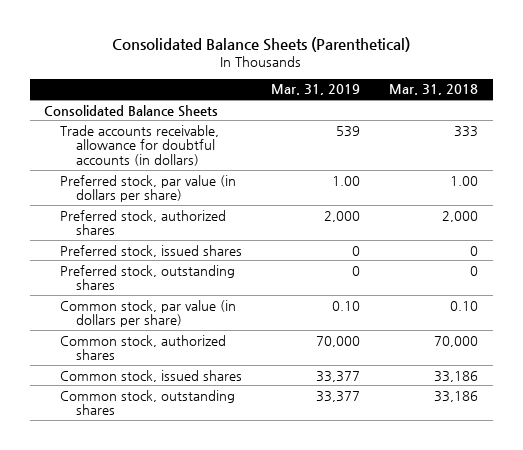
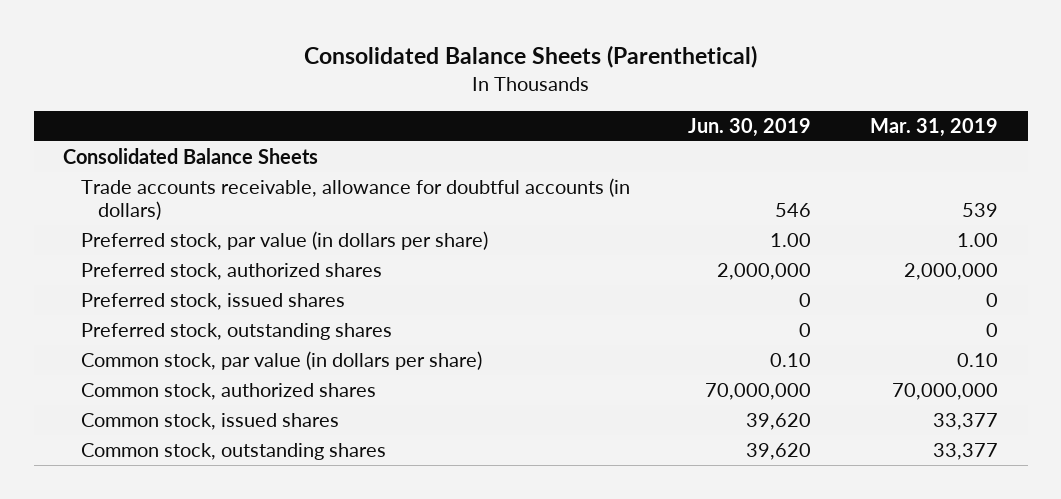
[389,84,479,96] Mar. 31, 2018 -> none
none -> [688,117,812,137] Jun. 30, 2019
[324,210,361,222] 2,000 -> [904,262,999,280] 2,000,000
[316,335,361,347] 70,000 -> [892,382,999,400] 70,000,000

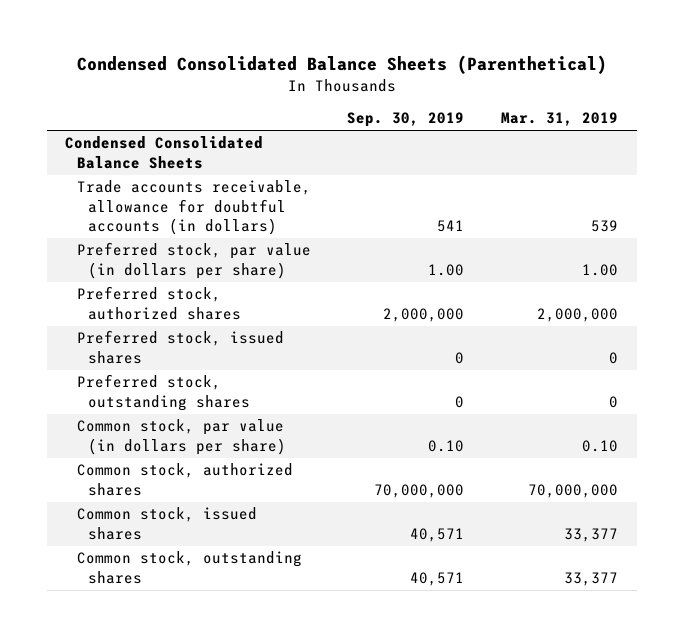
[303,45,757,69] Consolidated Balance Sheets (Parenthetical) -> [76,55,607,75] Condensed Consolidated Balance Sheets (Parenthetical)
[688,117,812,137] Jun. 30, 2019 -> none
none -> [347,112,465,128] Sep. 30, 2019
[63,147,319,164] Consolidated Balance Sheets -> [65,136,264,169] Condensed Consolidated Balance Sheets

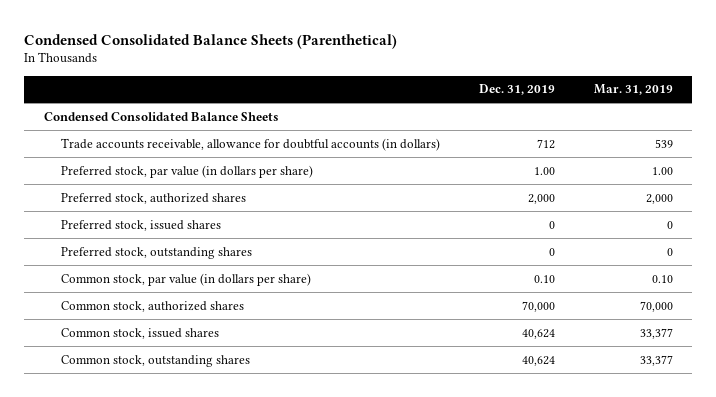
[347,112,465,128] Sep. 30, 2019 -> none
none -> [478,84,555,96] Dec. 31, 2019
[537,307,619,322] 2,000,000 -> [645,193,673,204] 2,000
[528,483,619,498] 70,000,000 -> [639,300,673,312] 70,000

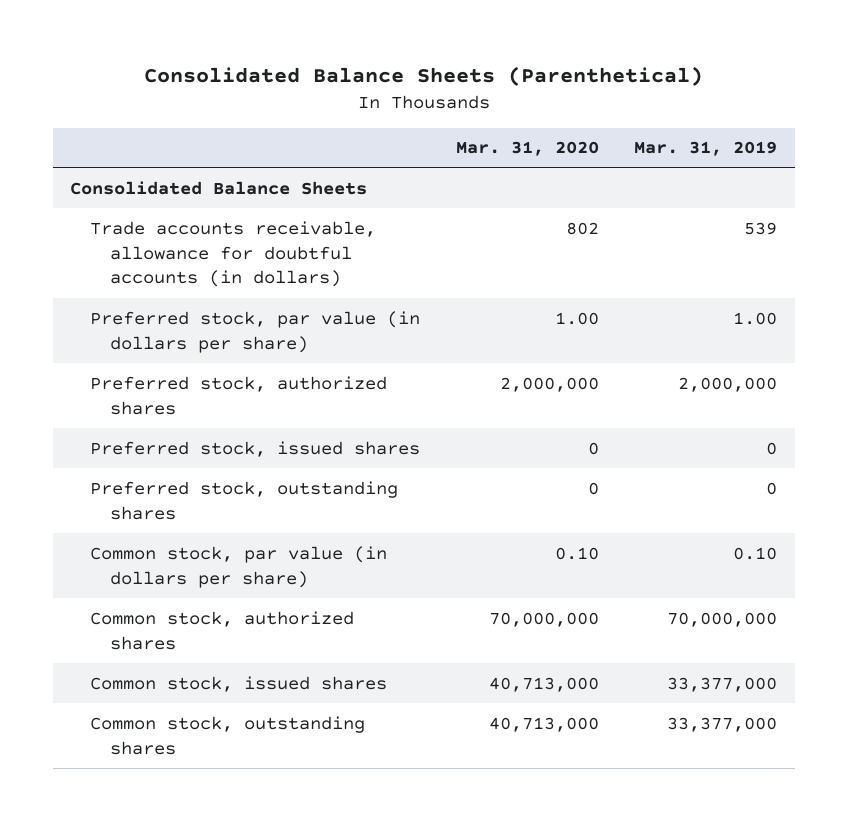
[24,33,398,49] Condensed Consolidated Balance Sheets (Parenthetical) -> [143,66,703,87] Consolidated Balance Sheets (Parenthetical)
[478,84,555,96] Dec. 31, 2019 -> none
none -> [455,141,599,157] Mar. 31, 2020
[43,111,279,121] Condensed Consolidated Balance Sheets -> [70,180,368,195] Consolidated Balance Sheets
[645,193,673,204] 2,000 -> [678,376,778,392] 2,000,000
[639,300,673,312] 70,000 -> [667,611,778,627] 70,000,000
[639,327,673,339] 33,377 -> [667,676,778,692] 33,377,000
[639,354,673,366] 33,377 -> [667,716,778,732] 33,377,000

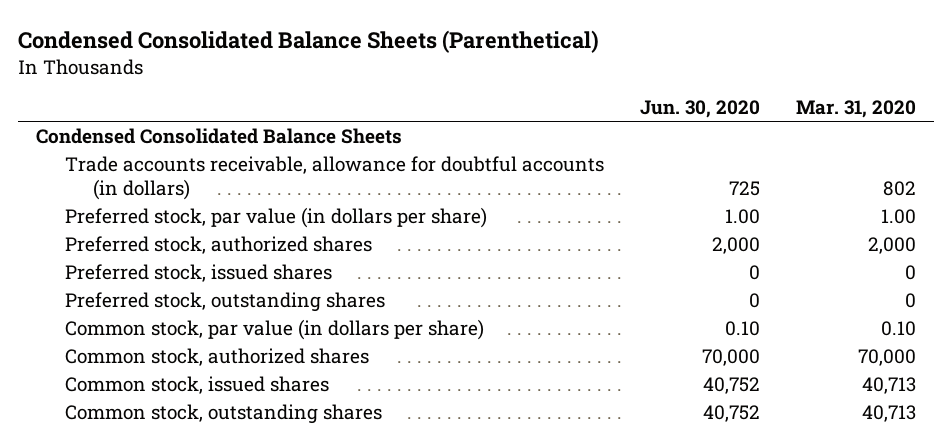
[143,66,703,87] Consolidated Balance Sheets (Parenthetical) -> [18,29,600,53] Condensed Consolidated Balance Sheets (Parenthetical)
[634,141,778,157] Mar. 31, 2019 -> none
none -> [639,100,760,119] Jun. 30, 2020
[70,180,368,195] Consolidated Balance Sheets -> [36,128,403,145] Condensed Consolidated Balance Sheets
[499,376,599,392] 2,000,000 -> [867,237,916,255] 2,000
[488,611,599,627] 70,000,000 -> [857,349,916,367] 70,000
[488,676,599,692] 40,713,000 -> [861,377,916,395] 40,713
[488,716,599,732] 40,713,000 -> [861,405,916,423] 40,713

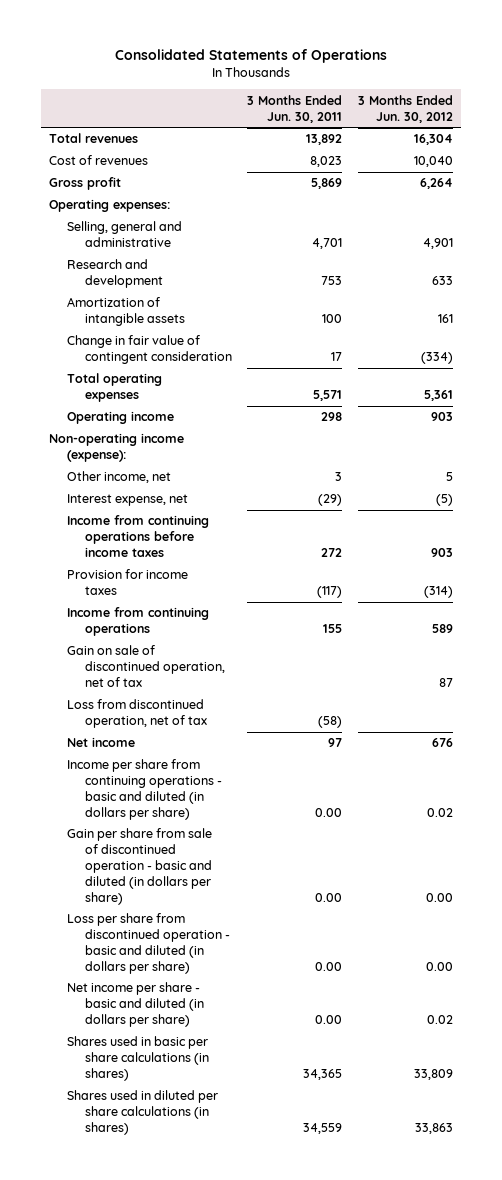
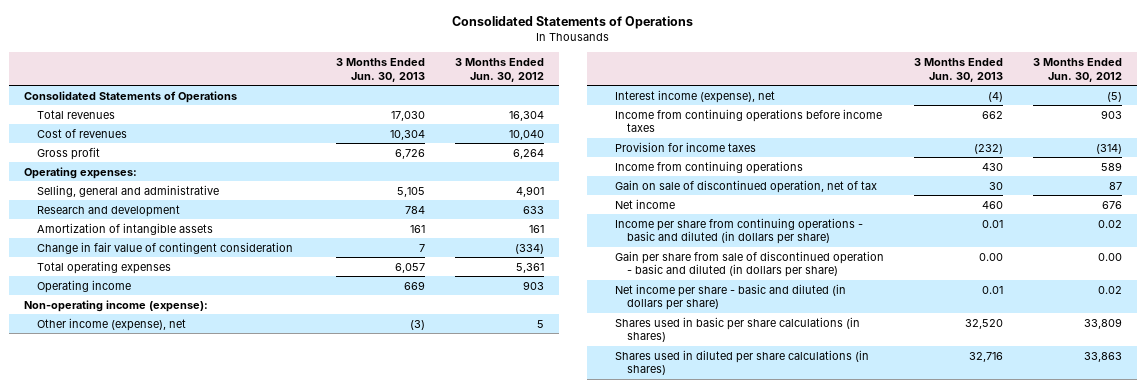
[247,94,343,123] 3 Months Ended Jun. 30, 2011 -> none
none -> [335,57,425,82] 3 Months Ended Jun. 30, 2013
none -> [24,90,238,103] Consolidated Statements of Operations
[67,471,172,484] Other income, net -> [36,317,186,331] Other income (expense), net
[67,494,189,507] Interest expense, net -> [614,89,775,103] Interest income (expense), net
[67,699,207,729] Loss from discontinued operation, net of tax -> none
[67,913,230,974] Loss per share from discontinued operation - basic and diluted (in dollars per share) -> none

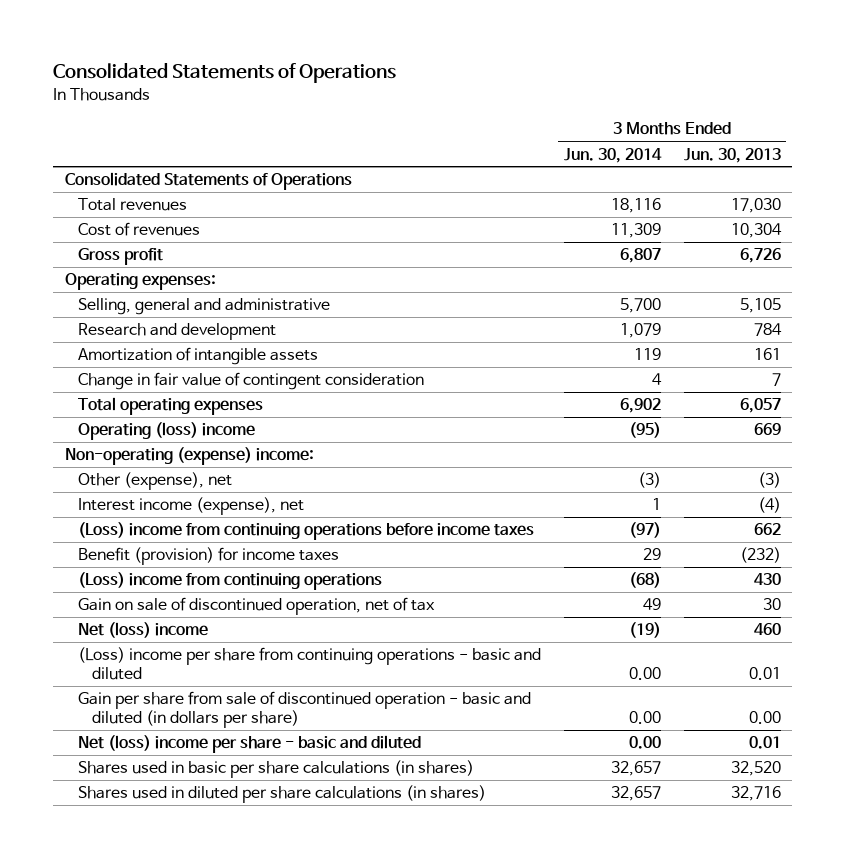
[455,57,545,82] 3 Months Ended Jun. 30, 2012 -> none
none -> [564,147,663,163] Jun. 30, 2014
[36,279,131,293] Operating income -> [78,422,256,441] Operating (loss) income
[24,299,209,312] Non-operating income (expense): -> [64,447,314,466] Non-operating (expense) income:
[36,317,186,331] Other income (expense), net -> [78,472,233,491] Other (expense), net
[614,108,882,133] Income from continuing operations before income taxes -> [78,522,535,541] (Loss) income from continuing operations before income taxes
[614,141,756,152] Provision for income taxes -> [78,547,340,566] Benefit (provision) for income taxes
[614,160,803,174] Income from continuing operations -> [78,572,383,591] (Loss) income from continuing operations
[614,198,675,209] Net income -> [78,622,209,639] Net (loss) income
[614,217,863,245] Income per share from continuing operations - basic and diluted (in dollars per share) -> [78,647,542,680] (Loss) income per share from continuing operations - basic and diluted
[614,283,846,311] Net income per share - basic and diluted (in dollars per share) -> [78,735,422,754] Net (loss) income per share - basic and diluted

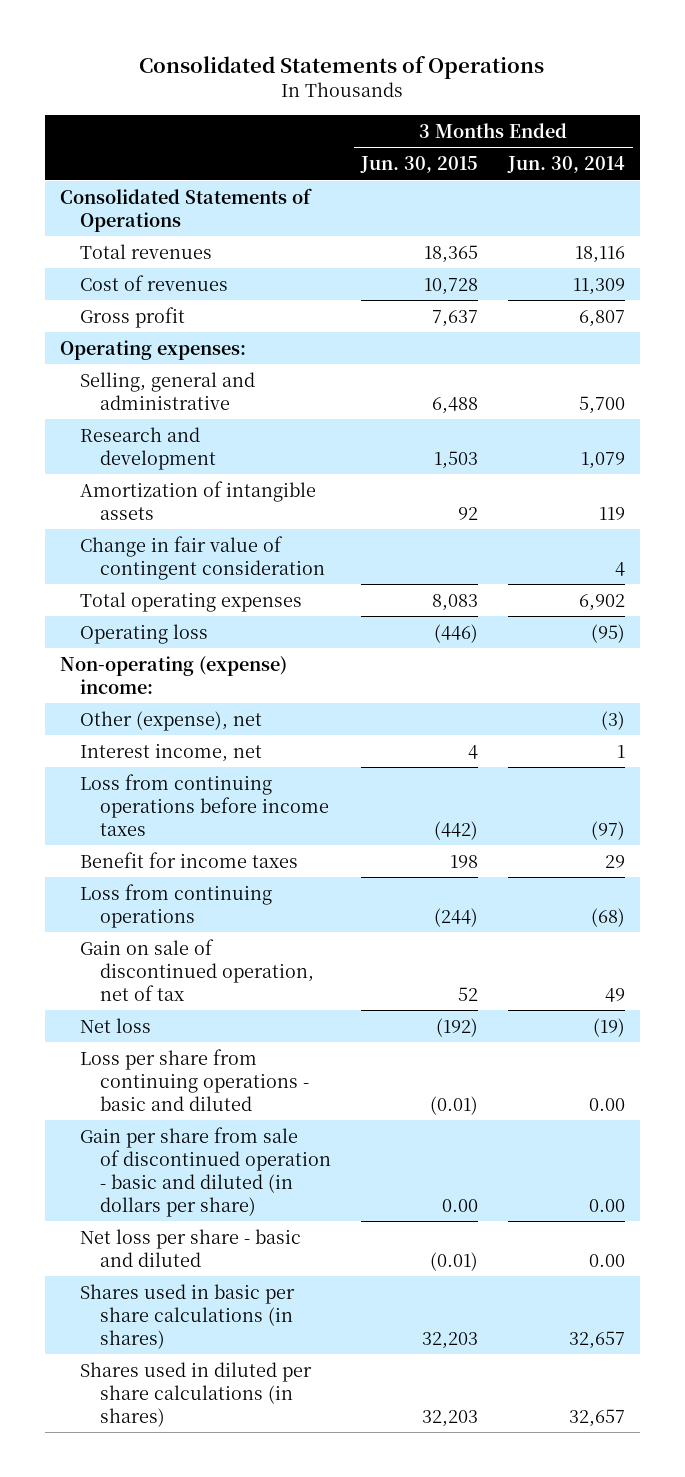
[683,147,781,163] Jun. 30, 2013 -> none
none -> [360,156,479,174] Jun. 30, 2015
[78,422,256,441] Operating (loss) income -> [80,623,209,644] Operating loss
[78,497,305,516] Interest income (expense), net -> [80,742,263,762] Interest income, net
[78,522,535,541] (Loss) income from continuing operations before income taxes -> [80,773,330,836] Loss from continuing operations before income taxes
[78,547,340,566] Benefit (provision) for income taxes -> [80,851,299,868] Benefit for income taxes
[78,572,383,591] (Loss) income from continuing operations -> [80,883,273,928] Loss from continuing operations
[78,622,209,639] Net (loss) income -> [80,1017,152,1033] Net loss
[78,647,542,680] (Loss) income per share from continuing operations - basic and diluted -> [80,1048,310,1111] Loss per share from continuing operations - basic and diluted
[78,735,422,754] Net (loss) income per share - basic and diluted -> [80,1228,302,1267] Net loss per share - basic and diluted

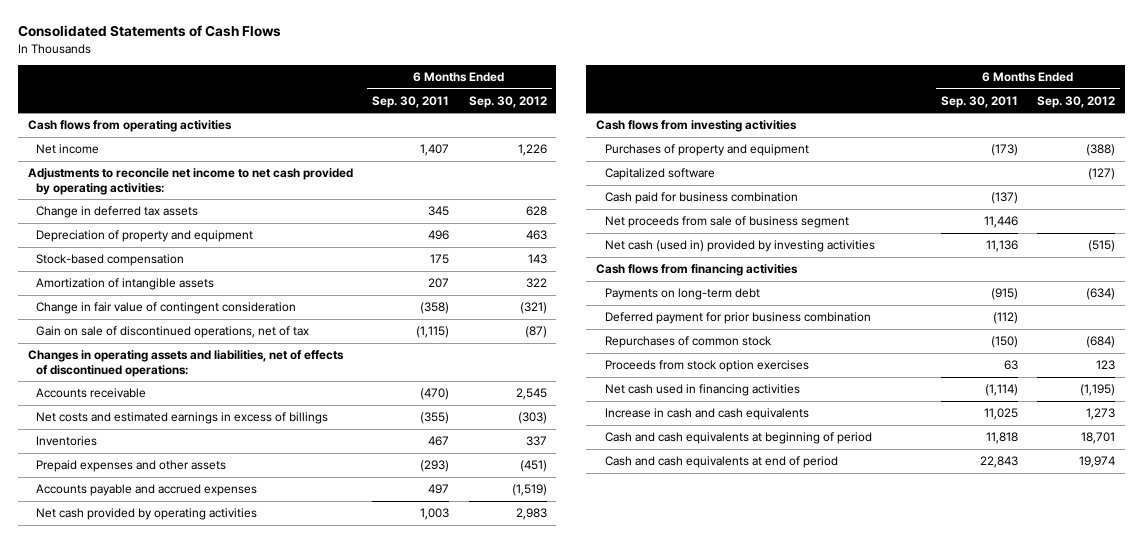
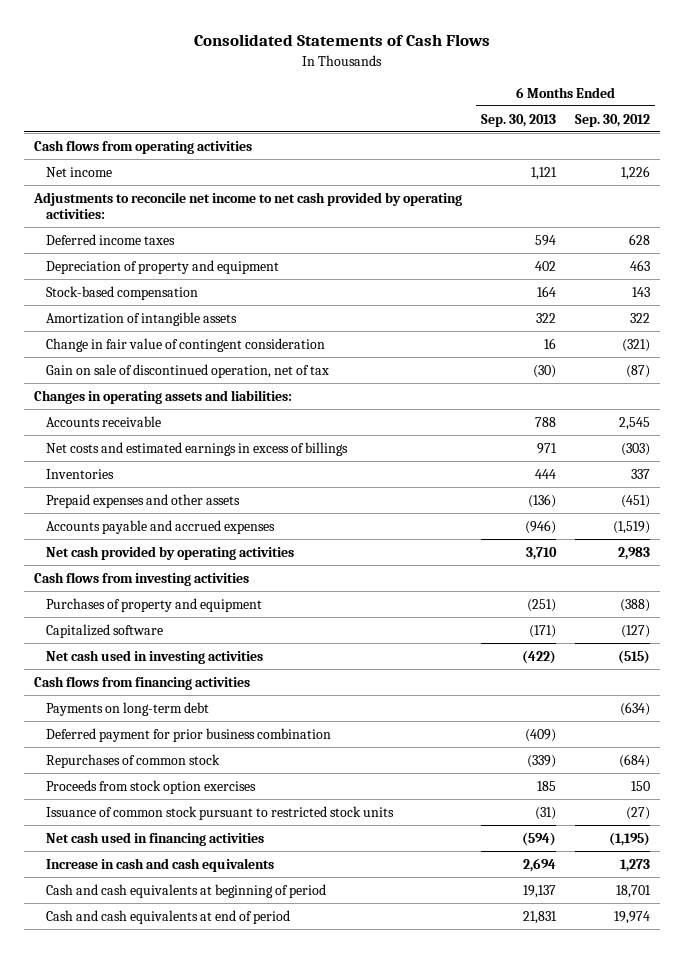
[372,95,450,108] Sep. 30, 2011 -> none
none -> [481,113,557,127] Sep. 30, 2013
[36,206,199,219] Change in deferred tax assets -> [45,233,175,245] Deferred income taxes
[36,326,310,339] Gain on sale of discontinued operations, net of tax -> [45,363,329,378] Gain on sale of discontinued operation, net of tax
[27,350,344,377] Changes in operating assets and liabilities, net of effects of discontinued operations: -> [33,389,292,404] Changes in operating assets and liabilities:
[605,192,799,205] Cash paid for business combination -> none
[605,216,850,229] Net proceeds from sale of business segment -> none
[605,240,876,253] Net cash (used in) provided by investing activities -> [45,649,263,664] Net cash used in investing activities
[1096,360,1116,371] 123 -> [631,780,651,791] 150
none -> [45,805,394,820] Issuance of common stock pursuant to restricted stock units

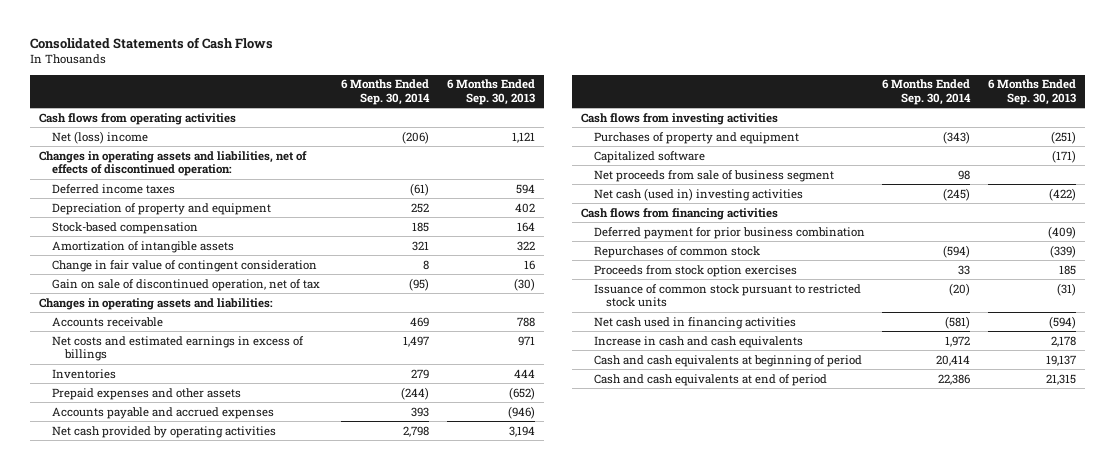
[575,113,651,127] Sep. 30, 2012 -> none
none -> [340,79,430,105] 6 Months Ended Sep. 30, 2014
[45,166,112,177] Net income -> [52,130,149,144] Net (loss) income
[32,191,462,220] Adjustments to reconcile net income to net cash provided by operating activities: -> [39,150,308,177] Changes in operating assets and liabilities, net of effects of discontinued operation:
[528,493,557,508] (136) -> [508,386,535,400] (652)
[526,546,558,560] 3,710 -> [508,425,535,437] 3,194
none -> [593,169,834,182] Net proceeds from sale of business segment
[45,649,263,664] Net cash used in investing activities -> [593,187,803,201] Net cash (used in) investing activities
[45,701,209,716] Payments on long-term debt -> none
[523,857,557,872] 2,694 -> [1051,335,1077,347] 2,178
[523,910,558,924] 21,831 -> [1046,373,1077,385] 21,315

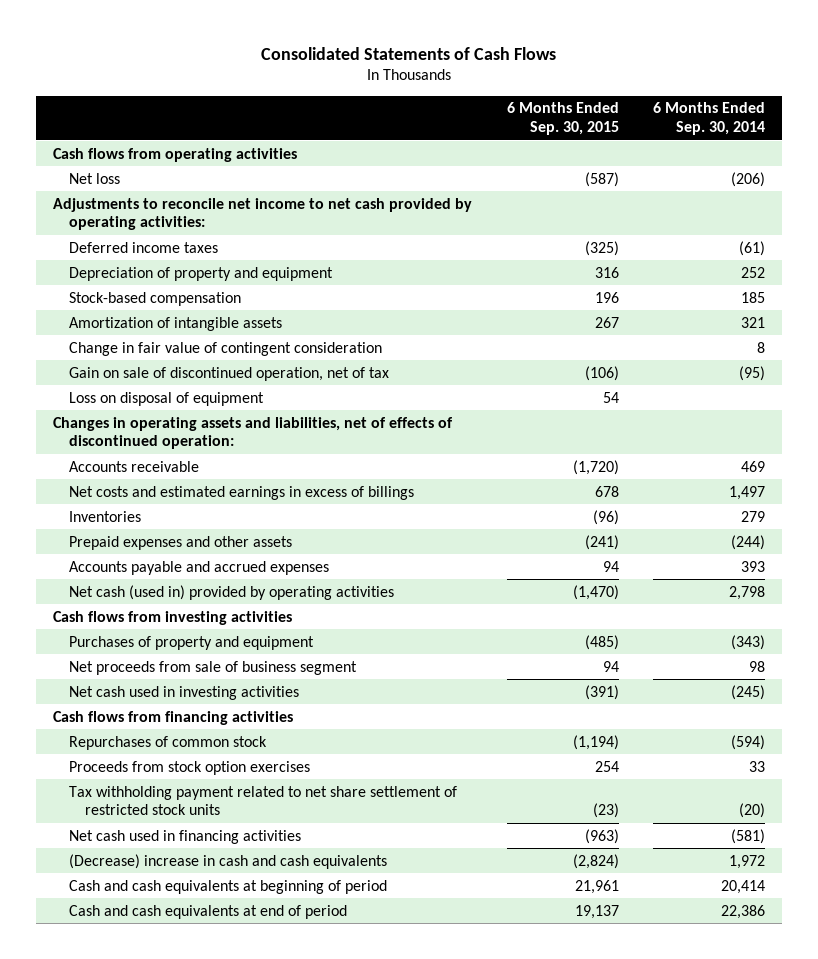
[446,79,535,105] 6 Months Ended Sep. 30, 2013 -> none
none -> [506,102,619,135] 6 Months Ended Sep. 30, 2015
[52,130,149,144] Net (loss) income -> [68,172,120,184] Net loss
none -> [53,197,473,231] Adjustments to reconcile net income to net cash provided by operating activities:
[39,297,274,310] Changes in operating assets and liabilities: -> none
none -> [68,391,264,406] Loss on disposal of equipment
[39,150,308,177] Changes in operating assets and liabilities, net of effects of discontinued operation: -> [53,416,454,450] Changes in operating assets and liabilities, net of effects of discontinued operation:
[52,425,277,438] Net cash provided by operating activities -> [68,584,394,600] Net cash (used in) provided by operating activities
[593,150,705,163] Capitalized software -> none
[593,187,803,201] Net cash (used in) investing activities -> [68,685,299,700] Net cash used in investing activities
[593,226,865,239] Deferred payment for prior business combination -> none
[593,283,861,308] Issuance of common stock pursuant to restricted stock units -> none
none -> [68,785,457,816] Tax withholding payment related to net share settlement of restricted stock units
[593,335,803,348] Increase in cash and cash equivalents -> [68,853,387,869] (Decrease) increase in cash and cash equivalents

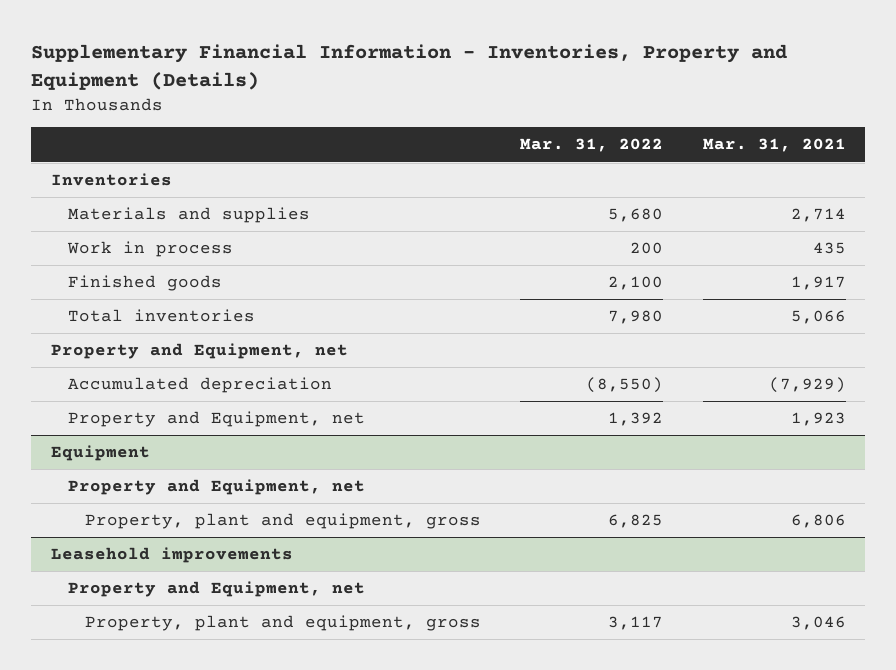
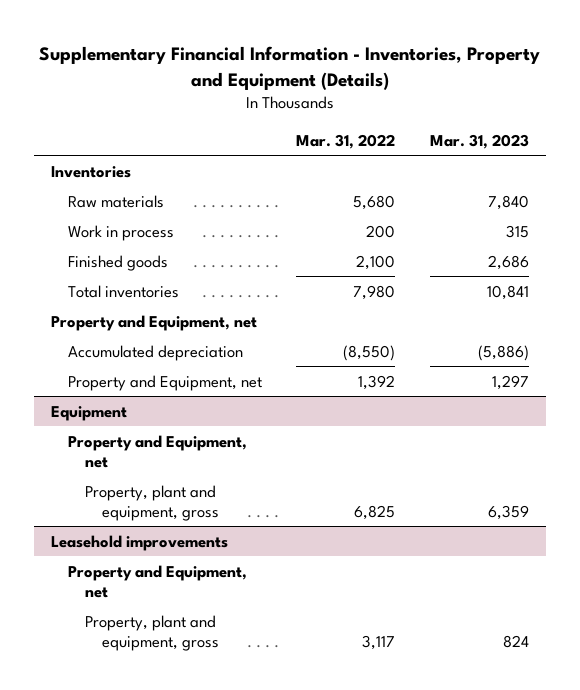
[702,138,846,153] Mar. 31, 2021 -> none
none -> [430,133,530,149] Mar. 31, 2023
[67,207,310,224] Materials and supplies -> [67,194,164,208] Raw materials

